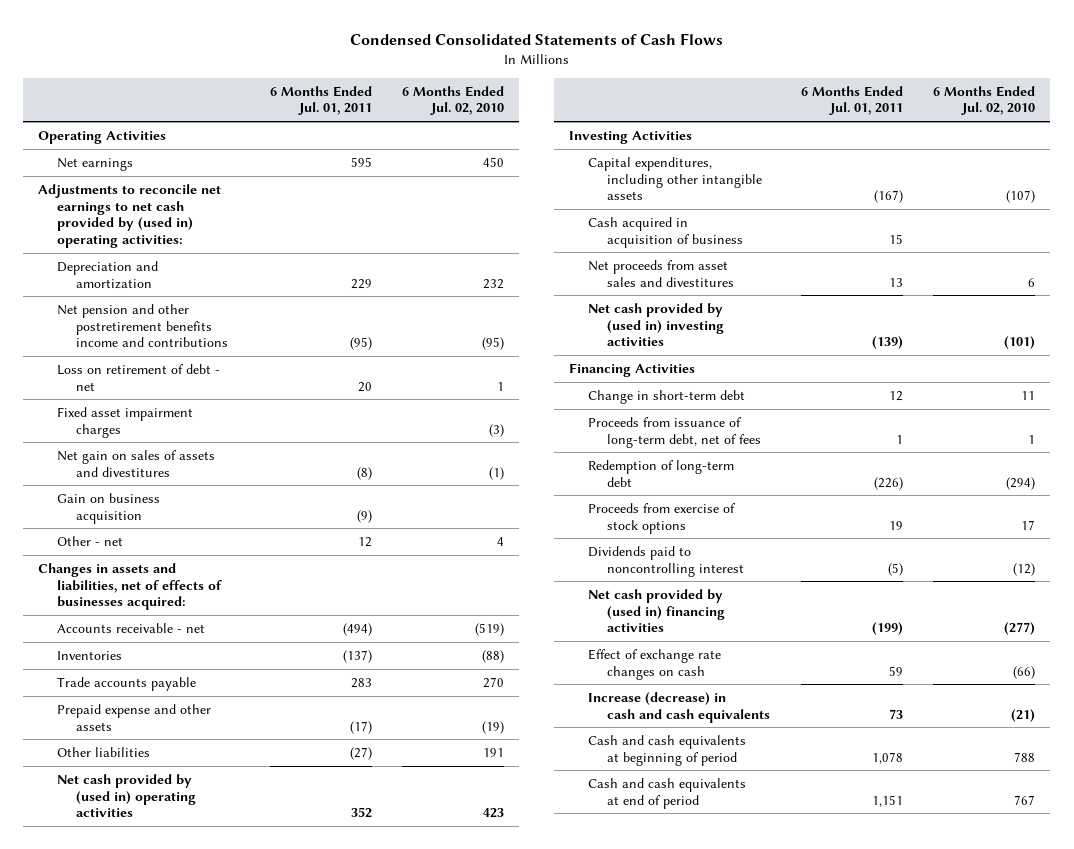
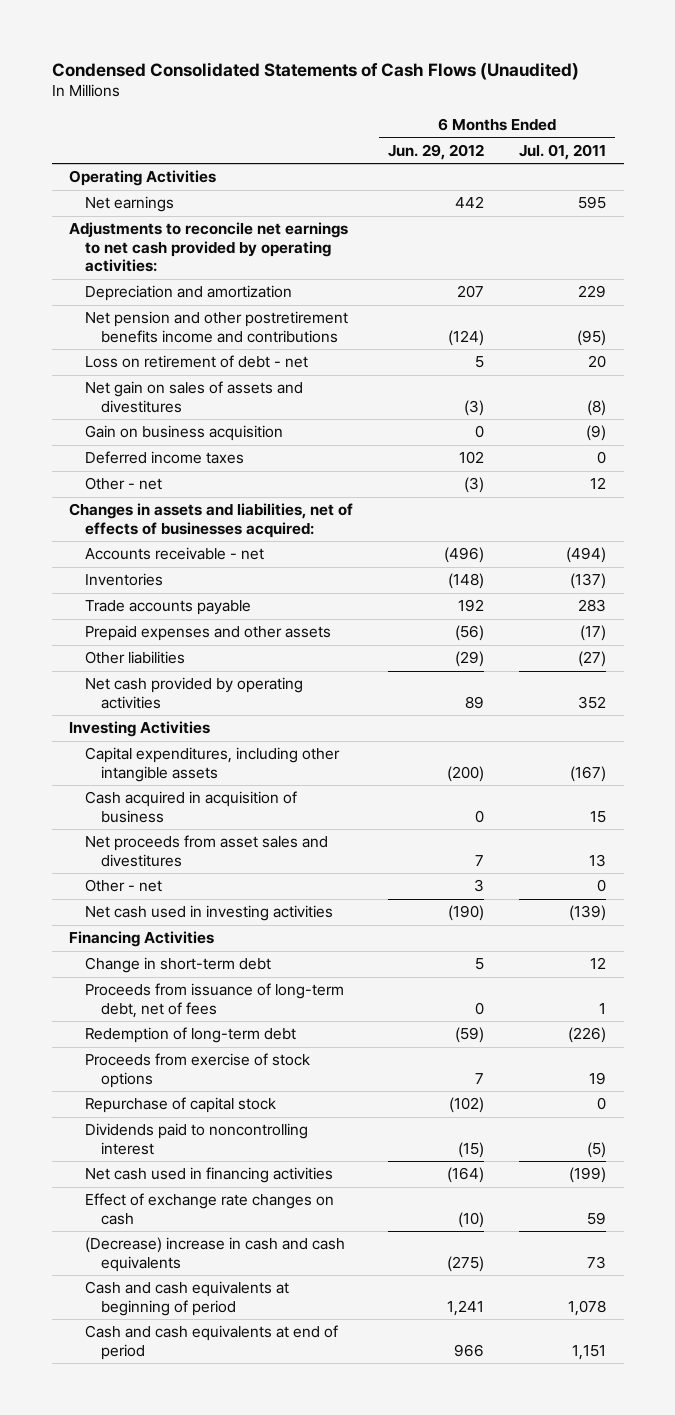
[349,32,723,45] Condensed Consolidated Statements of Cash Flows -> [51,61,579,80] Condensed Consolidated Statements of Cash Flows (Unaudited)
[402,85,505,116] 6 Months Ended Jul. 02, 2010 -> none
none -> [388,143,485,160] Jun. 29, 2012
[38,183,222,249] Adjustments to reconcile net earnings to net cash provided by (used in) operating activities: -> [69,222,349,273] Adjustments to reconcile net earnings to net cash provided by operating activities:
[57,406,194,438] Fixed asset impairment charges -> none
none -> [85,451,245,465] Deferred income taxes
[57,703,212,731] Prepaid expense and other assets -> [85,625,332,642] Prepaid expenses and other assets
[57,773,197,818] Net cash provided by (used in) operating activities -> [85,677,304,709] Net cash provided by operating activities
none -> [85,879,163,893] Other - net
[588,302,725,347] Net cash provided by (used in) investing activities -> [85,905,334,922] Net cash used in investing activities
none -> [85,1097,277,1114] Repurchase of capital stock
[588,588,726,633] Net cash provided by (used in) financing activities -> [85,1167,334,1184] Net cash used in financing activities
[588,691,771,723] Increase (decrease) in cash and cash equivalents -> [85,1237,346,1272] (Decrease) increase in cash and cash equivalents

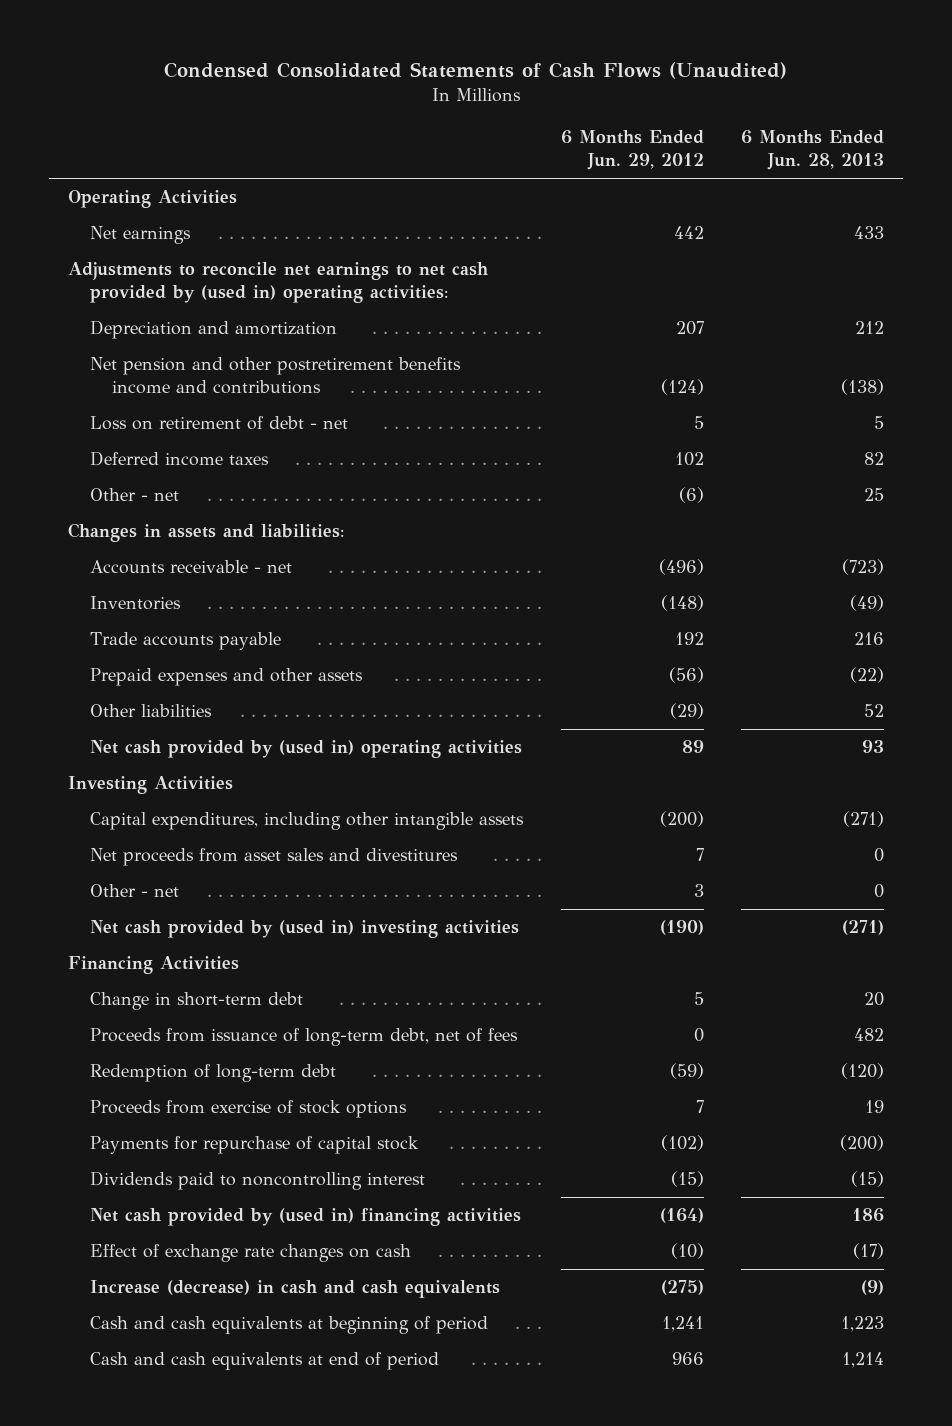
[519,143,607,160] Jul. 01, 2011 -> none
none -> [741,130,885,171] 6 Months Ended Jun. 28, 2013
[69,222,349,273] Adjustments to reconcile net earnings to net cash provided by operating activities: -> [67,262,488,304] Adjustments to reconcile net earnings to net cash provided by (used in) operating activities:
[85,381,304,413] Net gain on sales of assets and divestitures -> none
[85,425,284,442] Gain on business acquisition -> none
[464,477,485,494] (3) -> [678,487,704,504] (6)
[69,503,354,538] Changes in assets and liabilities, net of effects of businesses acquired: -> [67,523,344,543] Changes in assets and liabilities:
[85,677,304,709] Net cash provided by operating activities -> [90,740,523,759] Net cash provided by (used in) operating activities
[85,791,298,823] Cash acquired in acquisition of business -> none
[85,905,334,922] Net cash used in investing activities -> [90,920,520,939] Net cash provided by (used in) investing activities
[85,1097,277,1114] Repurchase of capital stock -> [90,1136,420,1155] Payments for repurchase of capital stock
[85,1167,334,1184] Net cash used in financing activities -> [90,1208,522,1227] Net cash provided by (used in) financing activities
[85,1237,346,1272] (Decrease) increase in cash and cash equivalents -> [90,1280,501,1299] Increase (decrease) in cash and cash equivalents

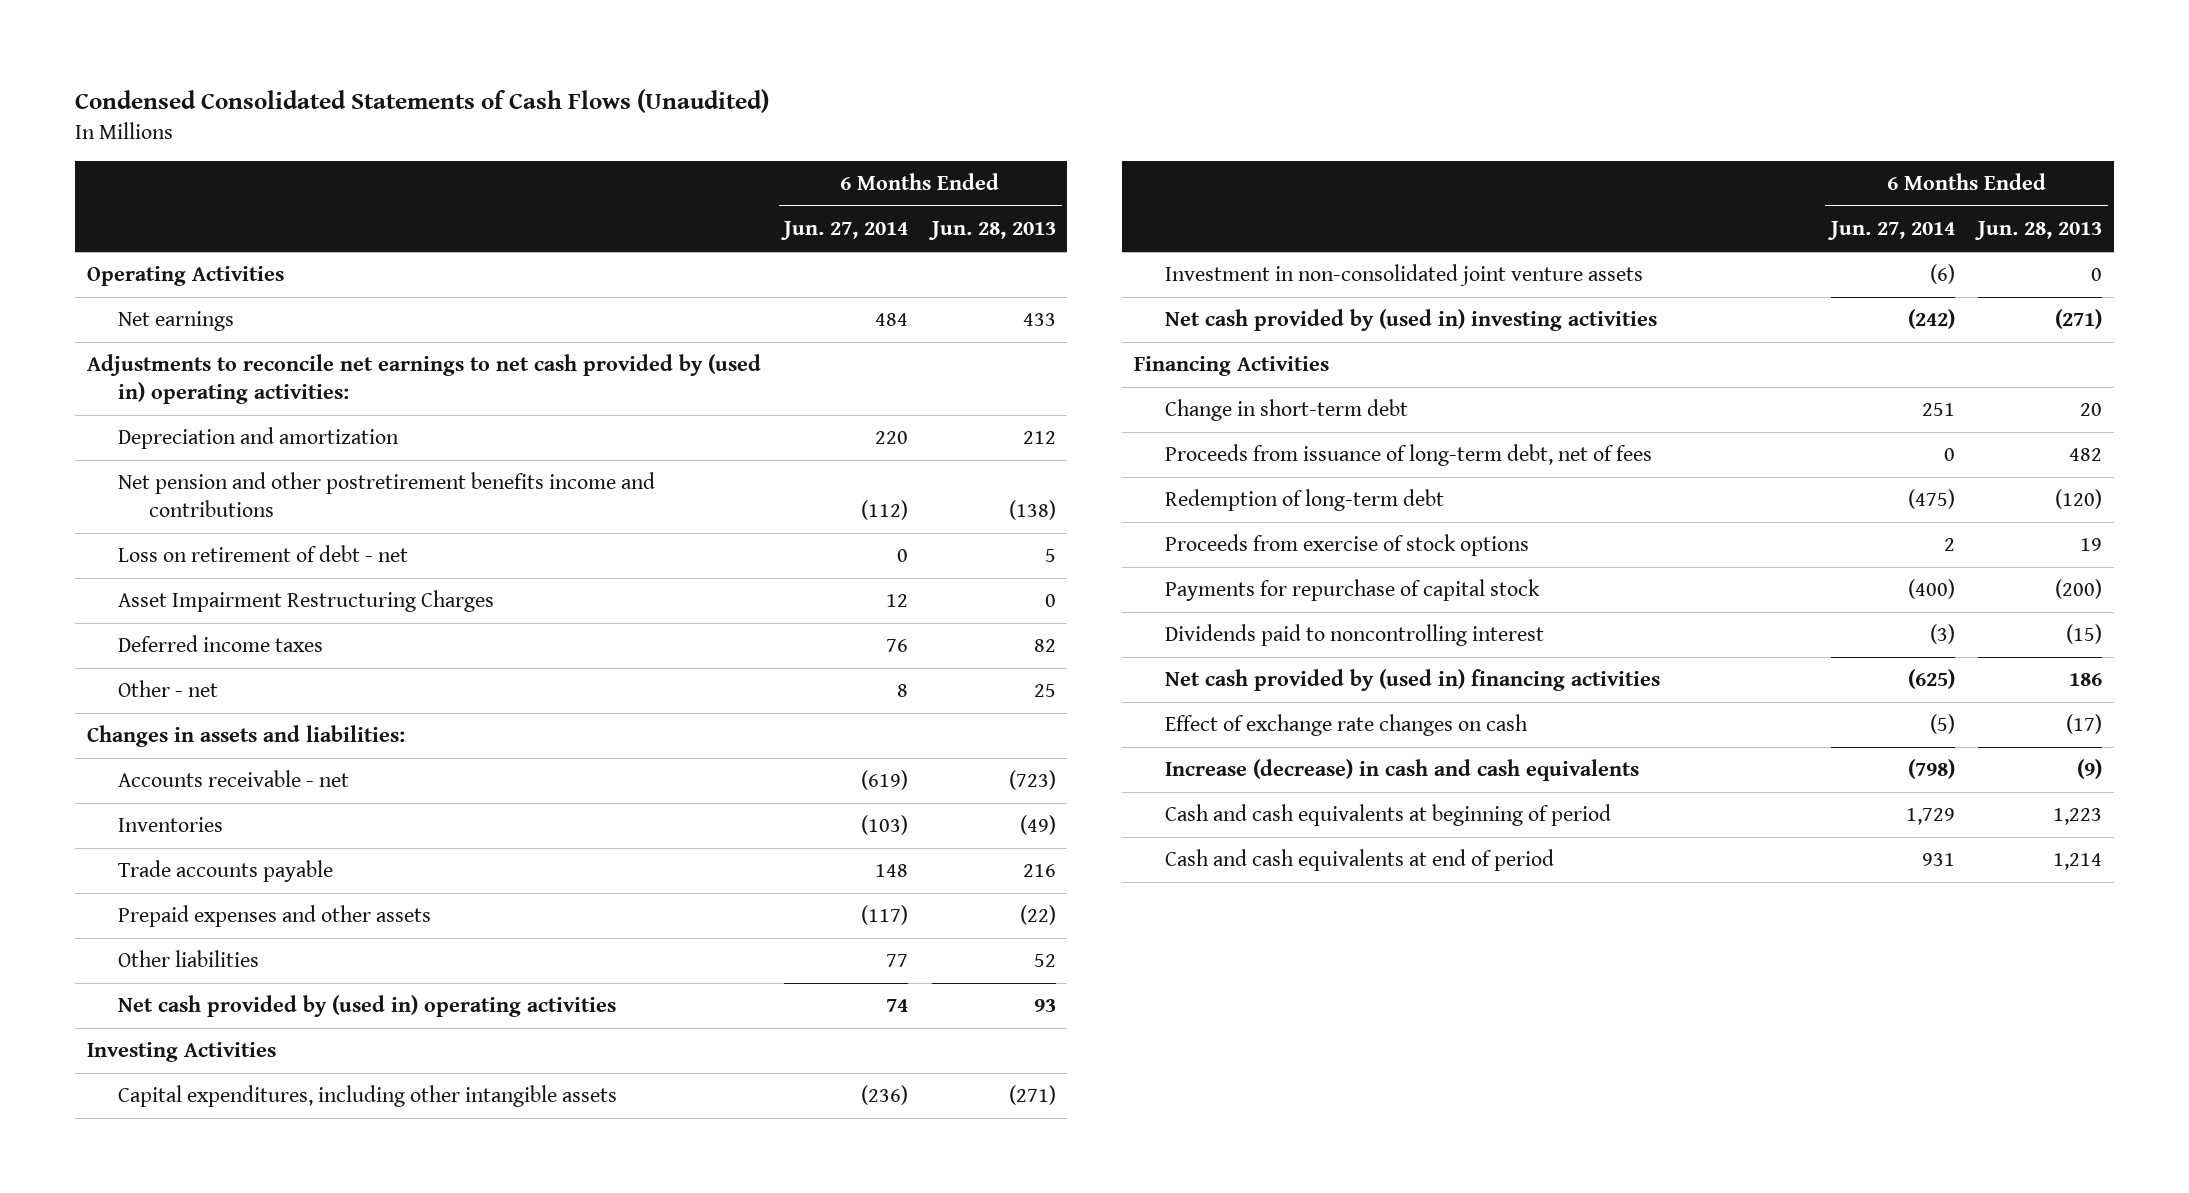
[560,130,704,171] 6 Months Ended Jun. 29, 2012 -> none
none -> [780,221,909,241] Jun. 27, 2014
none -> [118,590,495,613] Asset Impairment Restructuring Charges
[90,848,459,867] Net proceeds from asset sales and divestitures -> none
[90,884,180,898] Other - net -> none
none -> [1164,264,1643,287] Investment in non-consolidated joint venture assets

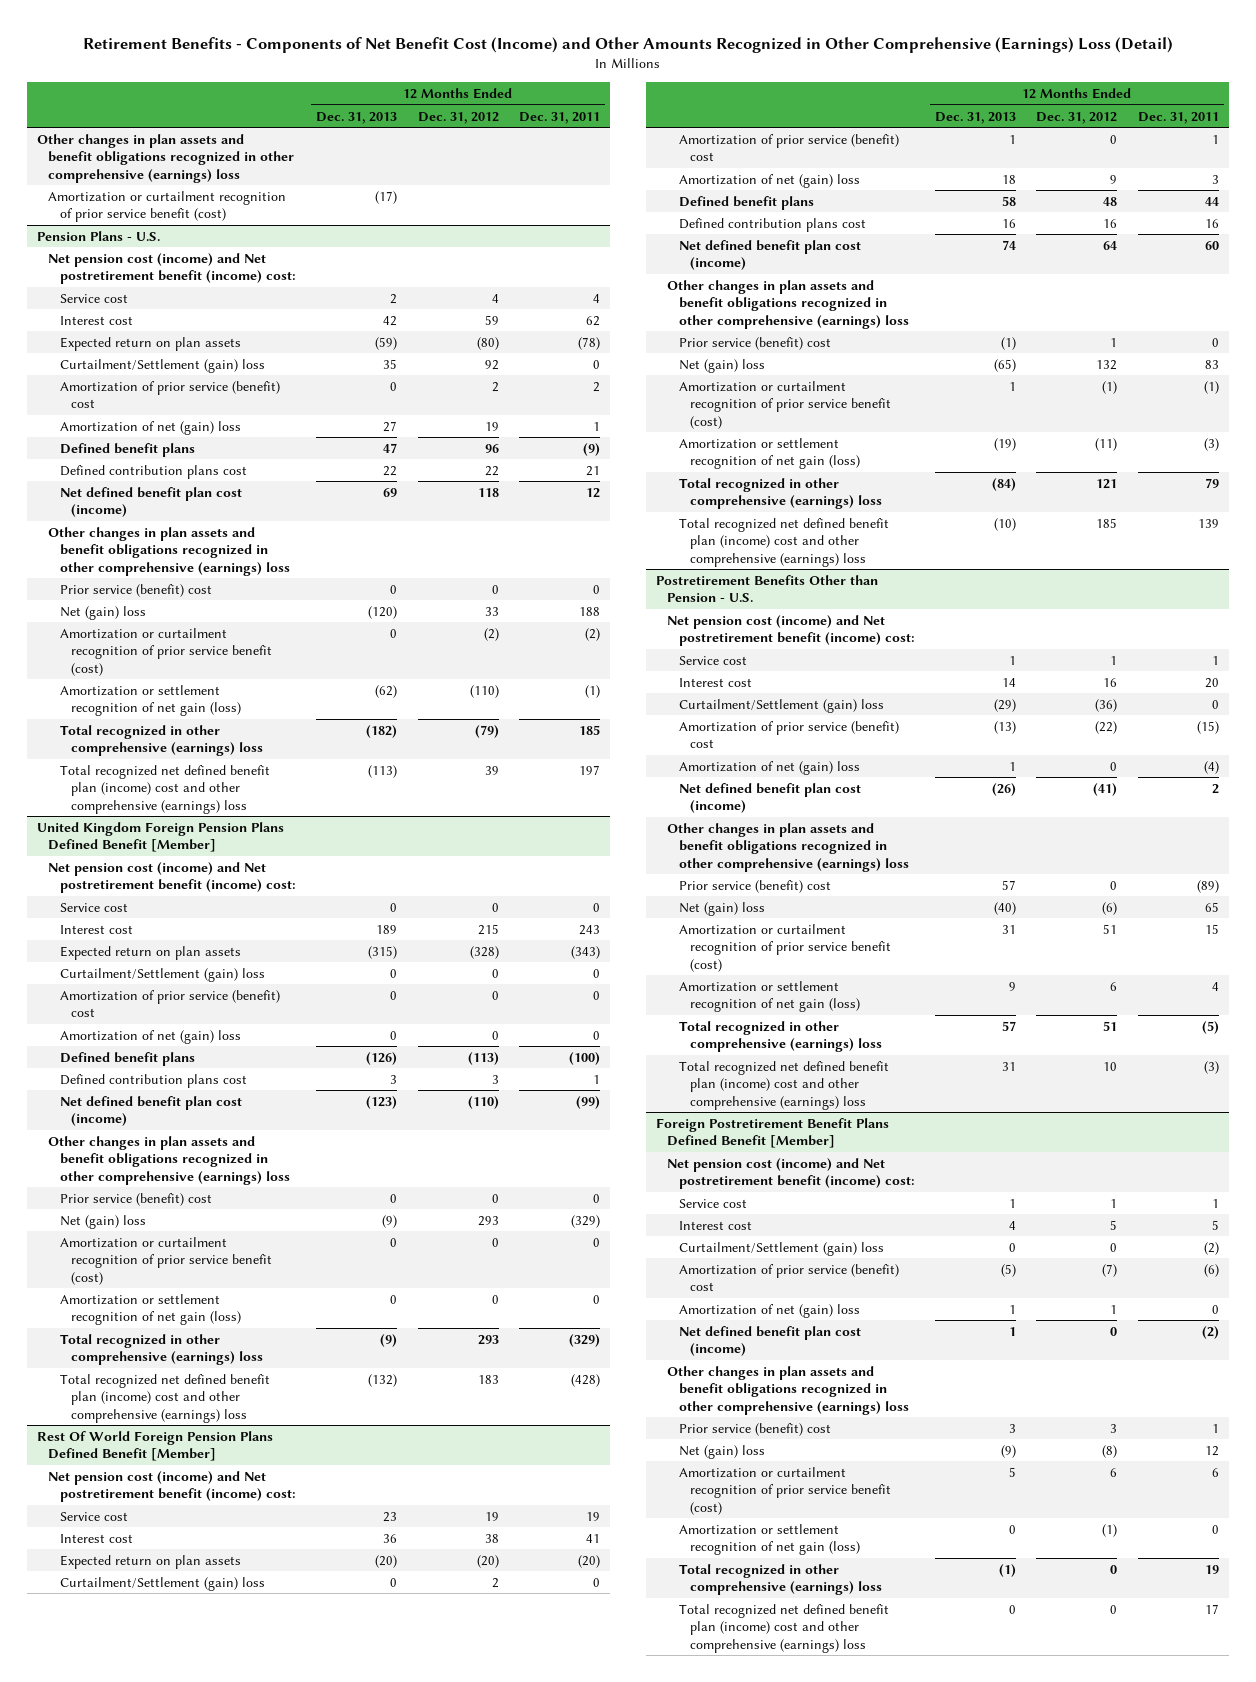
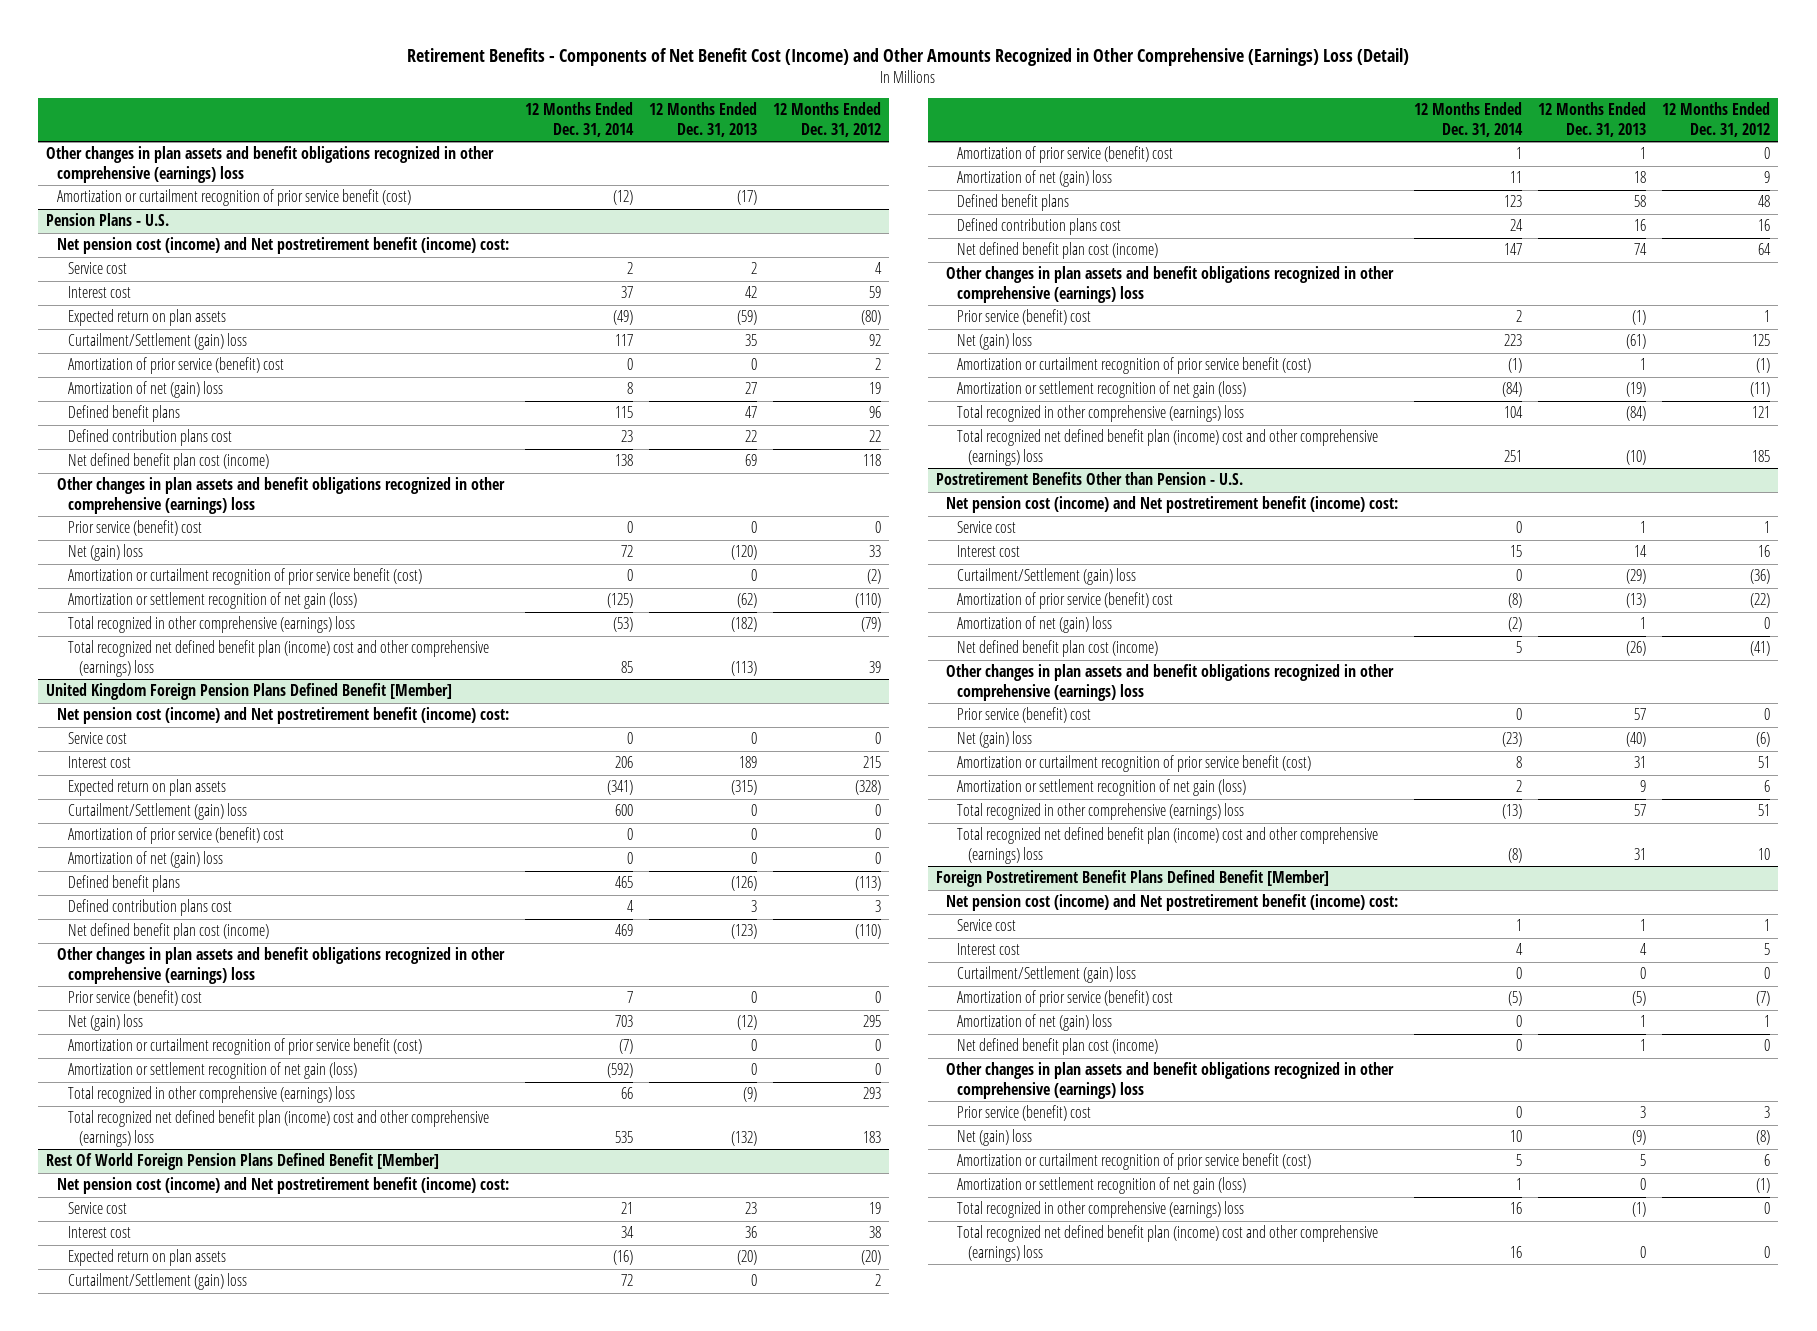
[518,111,600,124] Dec. 31, 2011 -> none
none -> [525,102,635,137] 12 Months Ended Dec. 31, 2014
[382,1214,398,1228] (9) -> [737,1015,758,1031] (12)
[477,1215,499,1226] 293 -> [863,1015,882,1028] 295
[993,358,1016,372] (65) -> [1626,334,1647,350] (61)
[1096,359,1118,370] 132 -> [1752,334,1771,347] 125

